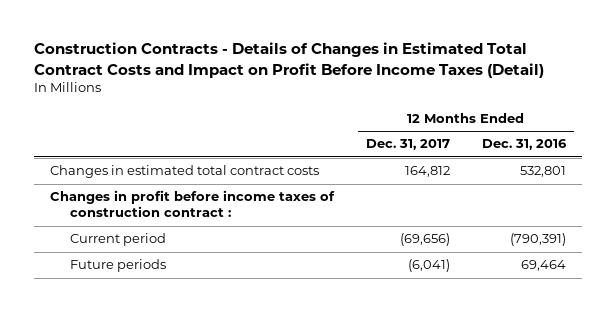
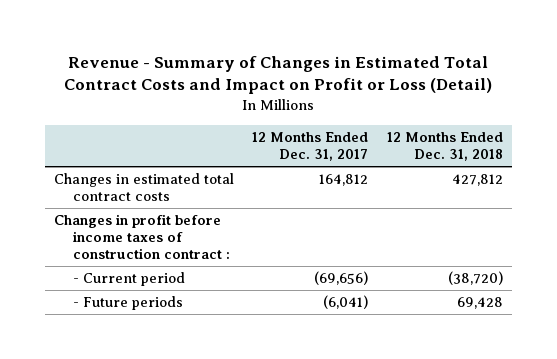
[34,42,545,78] Construction Contracts - Details of Changes in Estimated Total Contract Costs and Impact on Profit Before Income Taxes (Detail) -> [64,55,493,95] Revenue - Summary of Changes in Estimated Total Contract Costs and Impact on Profit or Loss (Detail)
[481,139,567,151] Dec. 31, 2016 -> none
none -> [386,131,503,161] 12 Months Ended Dec. 31, 2018
[70,233,167,247] Current period -> [73,272,186,287] - Current period
[70,259,167,273] Future periods -> [73,296,184,311] - Future periods

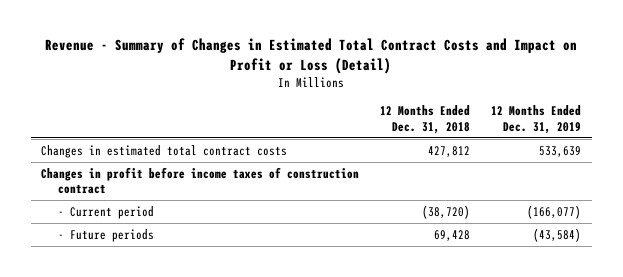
[252,131,369,161] 12 Months Ended Dec. 31, 2017 -> none
none -> [491,105,582,134] 12 Months Ended Dec. 31, 2019
[54,214,231,260] Changes in profit before income taxes of construction contract : -> [41,166,360,195] Changes in profit before income taxes of construction contract

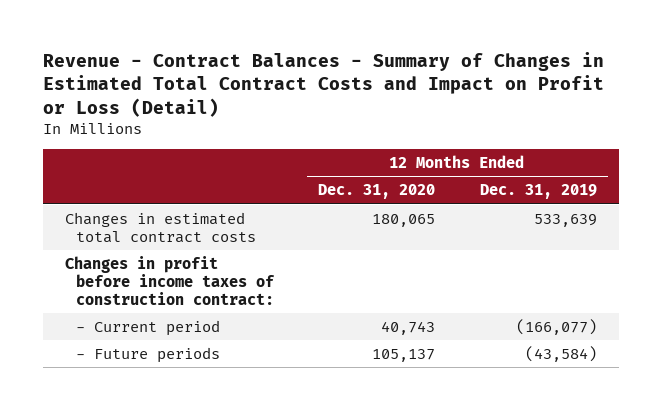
[45,38,578,74] Revenue - Summary of Changes in Estimated Total Contract Costs and Impact on Profit or Loss (Detail) -> [43,51,605,117] Revenue - Contract Balances - Summary of Changes in Estimated Total Contract Costs and Impact on Profit or Loss (Detail)
[380,105,471,134] 12 Months Ended Dec. 31, 2018 -> none
none -> [318,184,436,200] Dec. 31, 2020
[41,166,360,195] Changes in profit before income taxes of construction contract -> [65,255,276,306] Changes in profit before income taxes of construction contract:

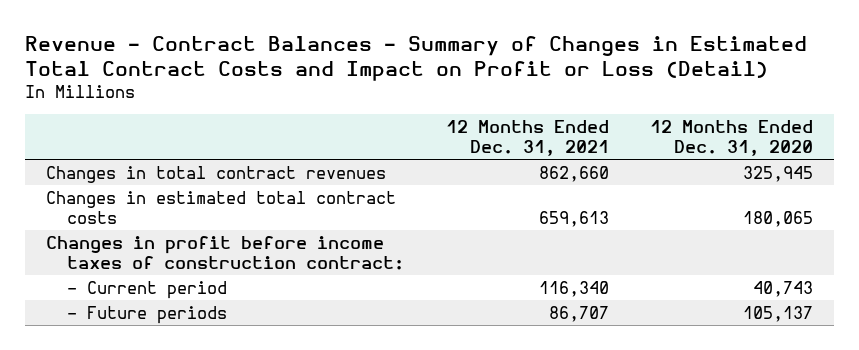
[479,184,597,200] Dec. 31, 2019 -> none
none -> [445,119,609,157] 12 Months Ended Dec. 31, 2021
none -> [45,165,386,183] Changes in total contract revenues

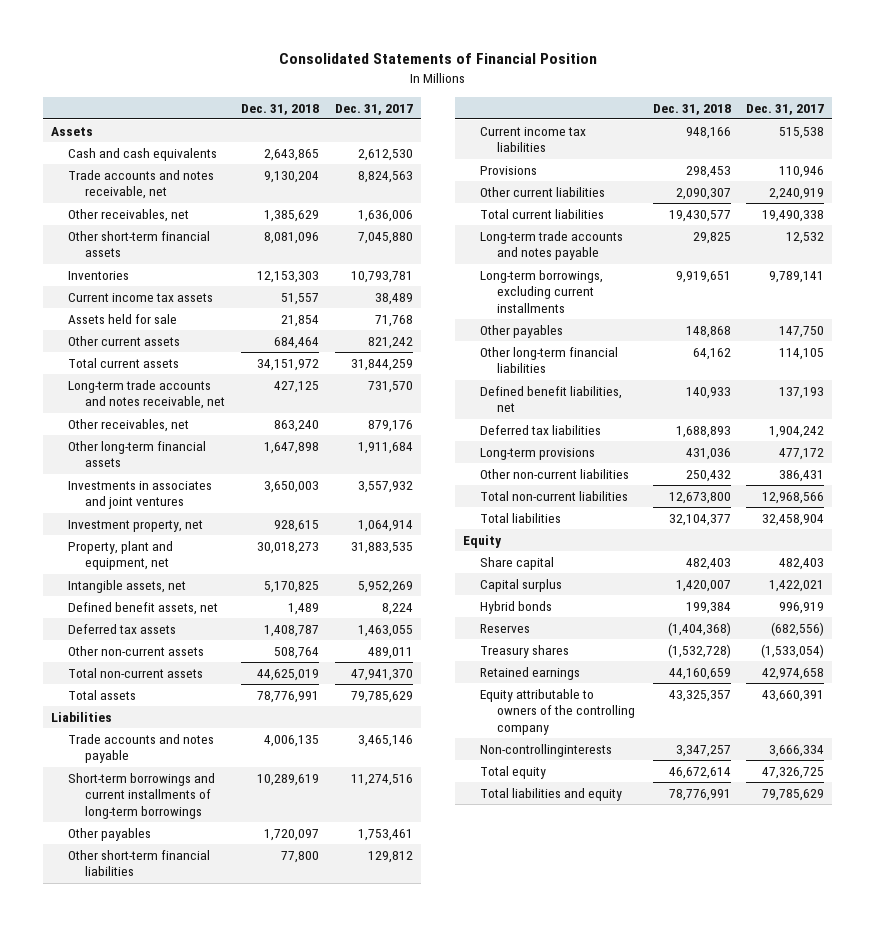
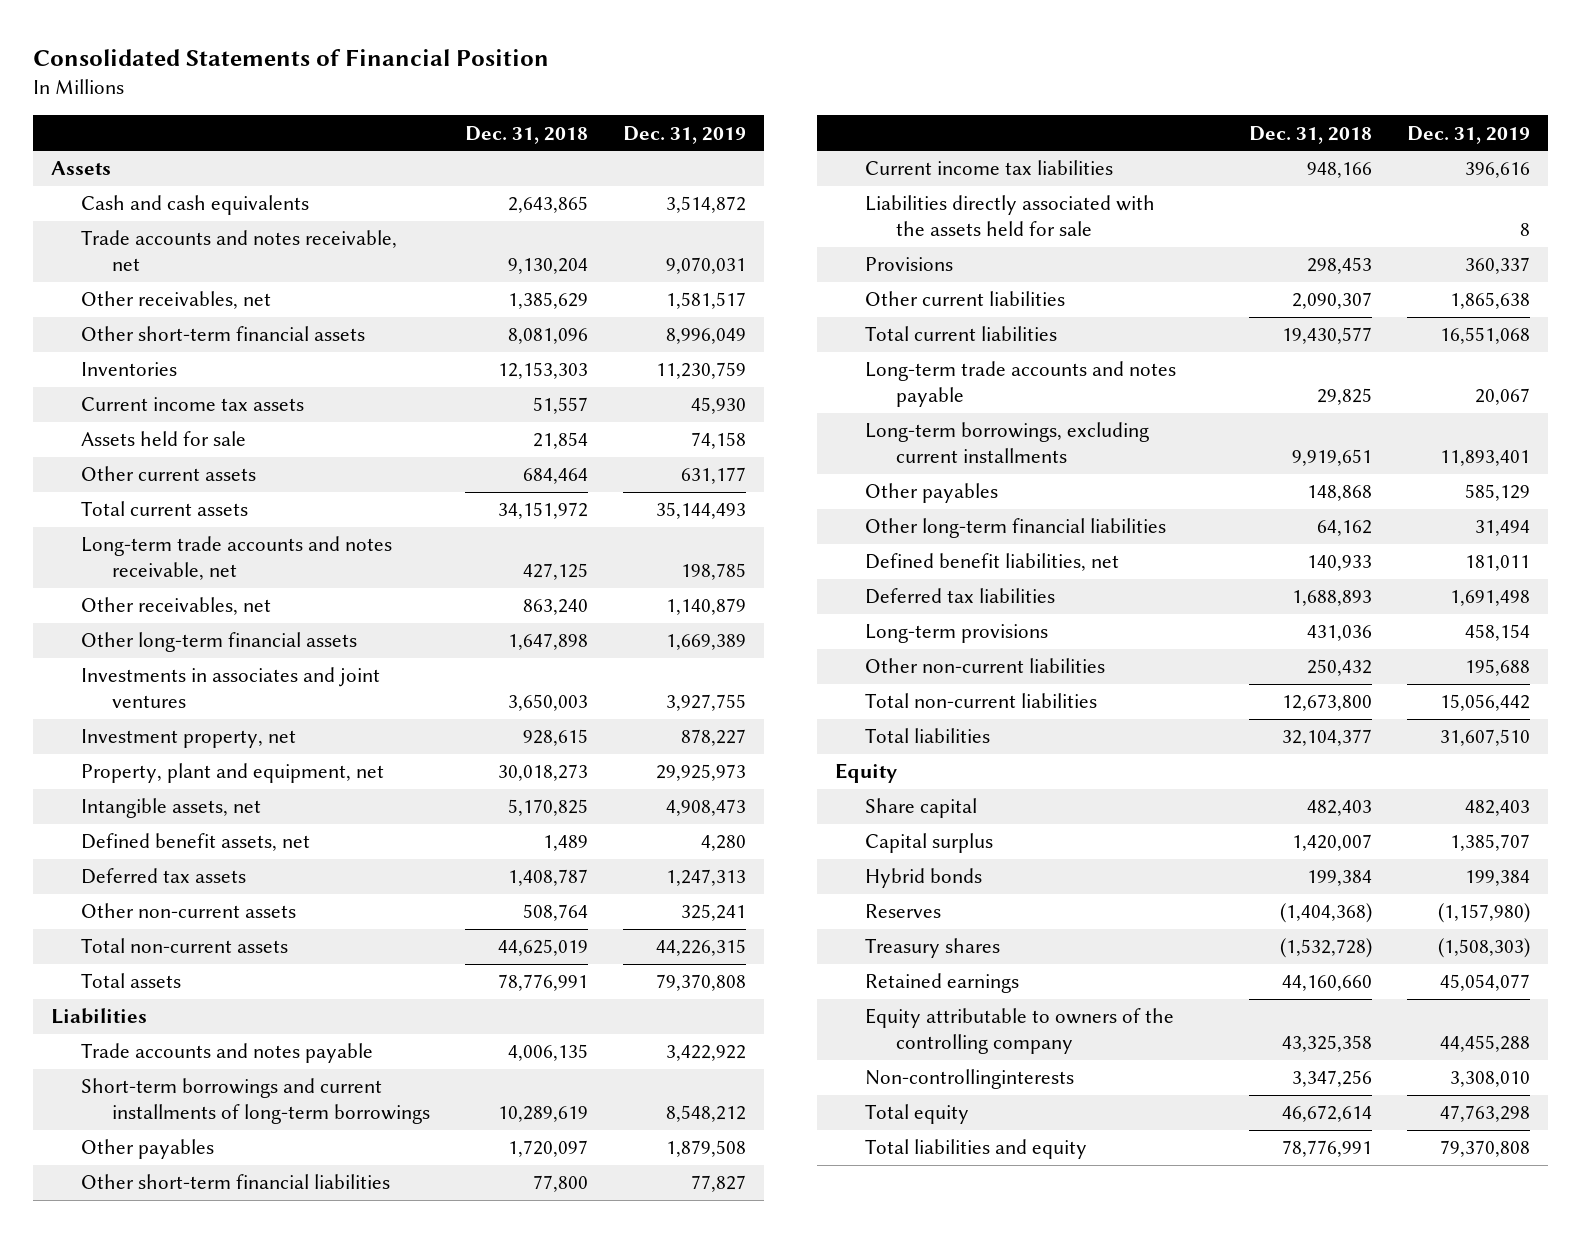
[334,103,413,115] Dec. 31, 2017 -> none
none -> [623,125,747,144] Dec. 31, 2019
none -> [865,195,1156,237] Liabilities directly associated with the assets held for sale
[668,668,731,681] 44,160,659 -> [1281,975,1372,992] 44,160,660
[668,690,731,703] 43,325,357 -> [1281,1035,1372,1053] 43,325,358
[675,745,731,758] 3,347,257 -> [1291,1070,1372,1088] 3,347,256

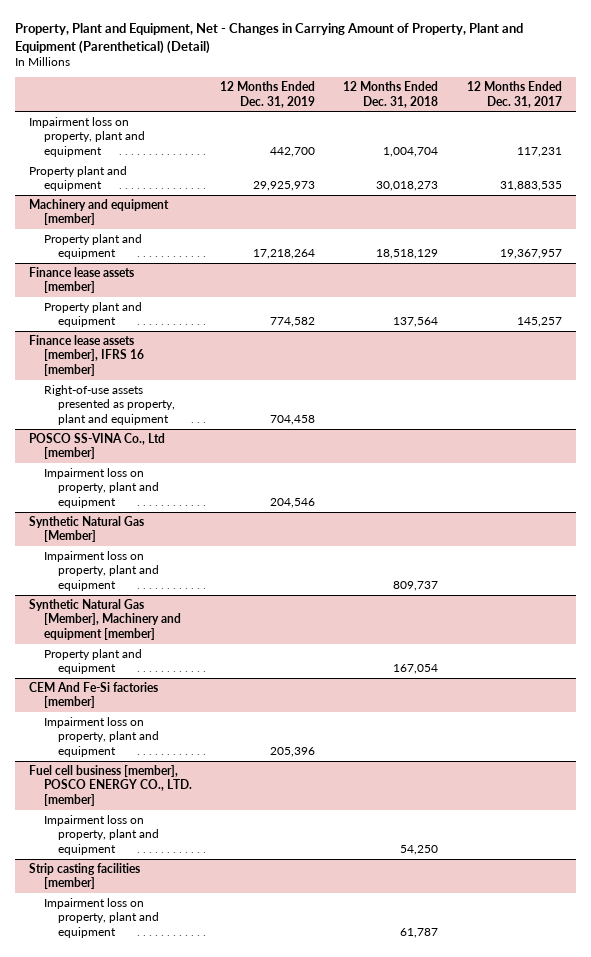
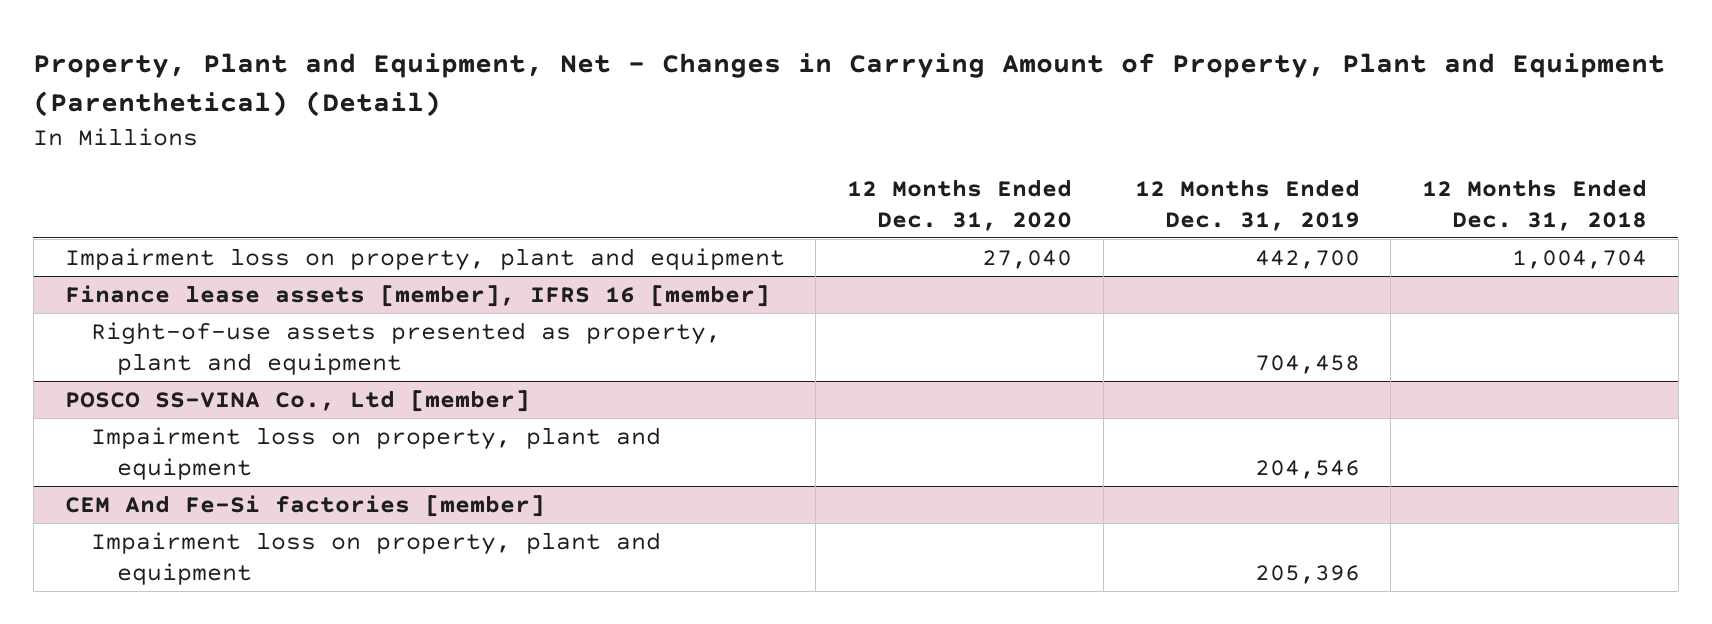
[466,80,562,108] 12 Months Ended Dec. 31, 2017 -> none
none -> [847,178,1073,231] 12 Months Ended Dec. 31, 2020
[29,165,128,192] Property plant and equipment -> none
[29,198,170,226] Machinery and equipment [member] -> none
[43,233,142,260] Property plant and equipment -> none
[29,266,135,294] Finance lease assets [member] -> none
[43,301,142,328] Property plant and equipment -> none
[29,515,145,543] Synthetic Natural Gas [Member] -> none
[43,550,159,592] Impairment loss on property, plant and equipment -> none
[29,598,181,641] Synthetic Natural Gas [Member], Machinery and equipment [member] -> none
[43,648,142,675] Property plant and equipment -> none
[29,764,192,807] Fuel cell business [member], POSCO ENERGY CO., LTD. [member] -> none
[43,814,159,856] Impairment loss on property, plant and equipment -> none
[29,862,141,890] Strip casting facilities [member] -> none
[43,897,159,939] Impairment loss on property, plant and equipment -> none

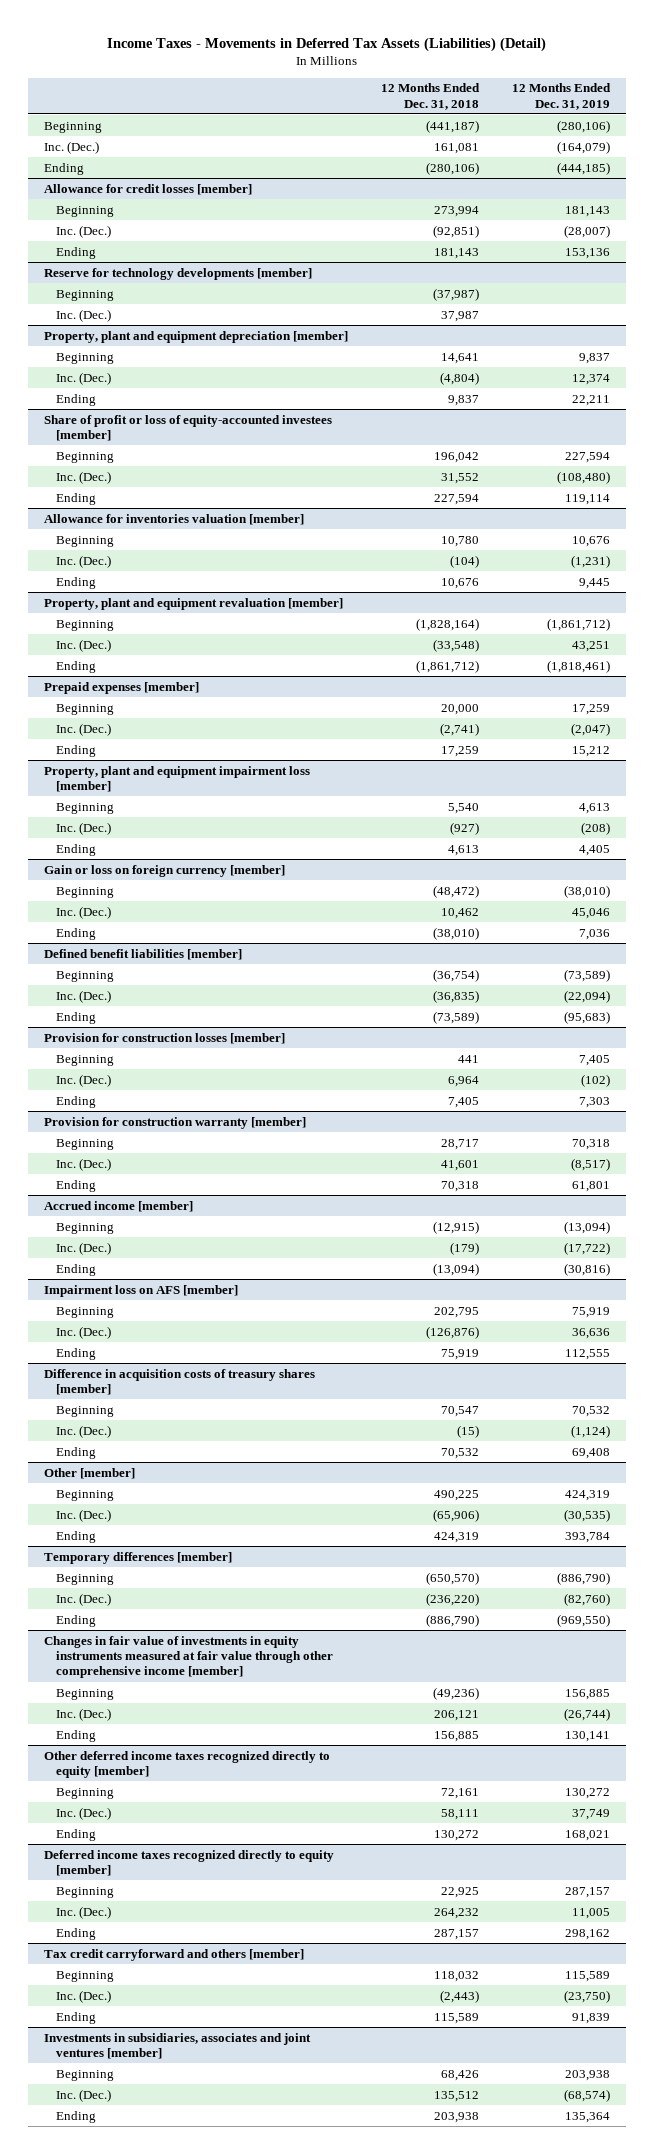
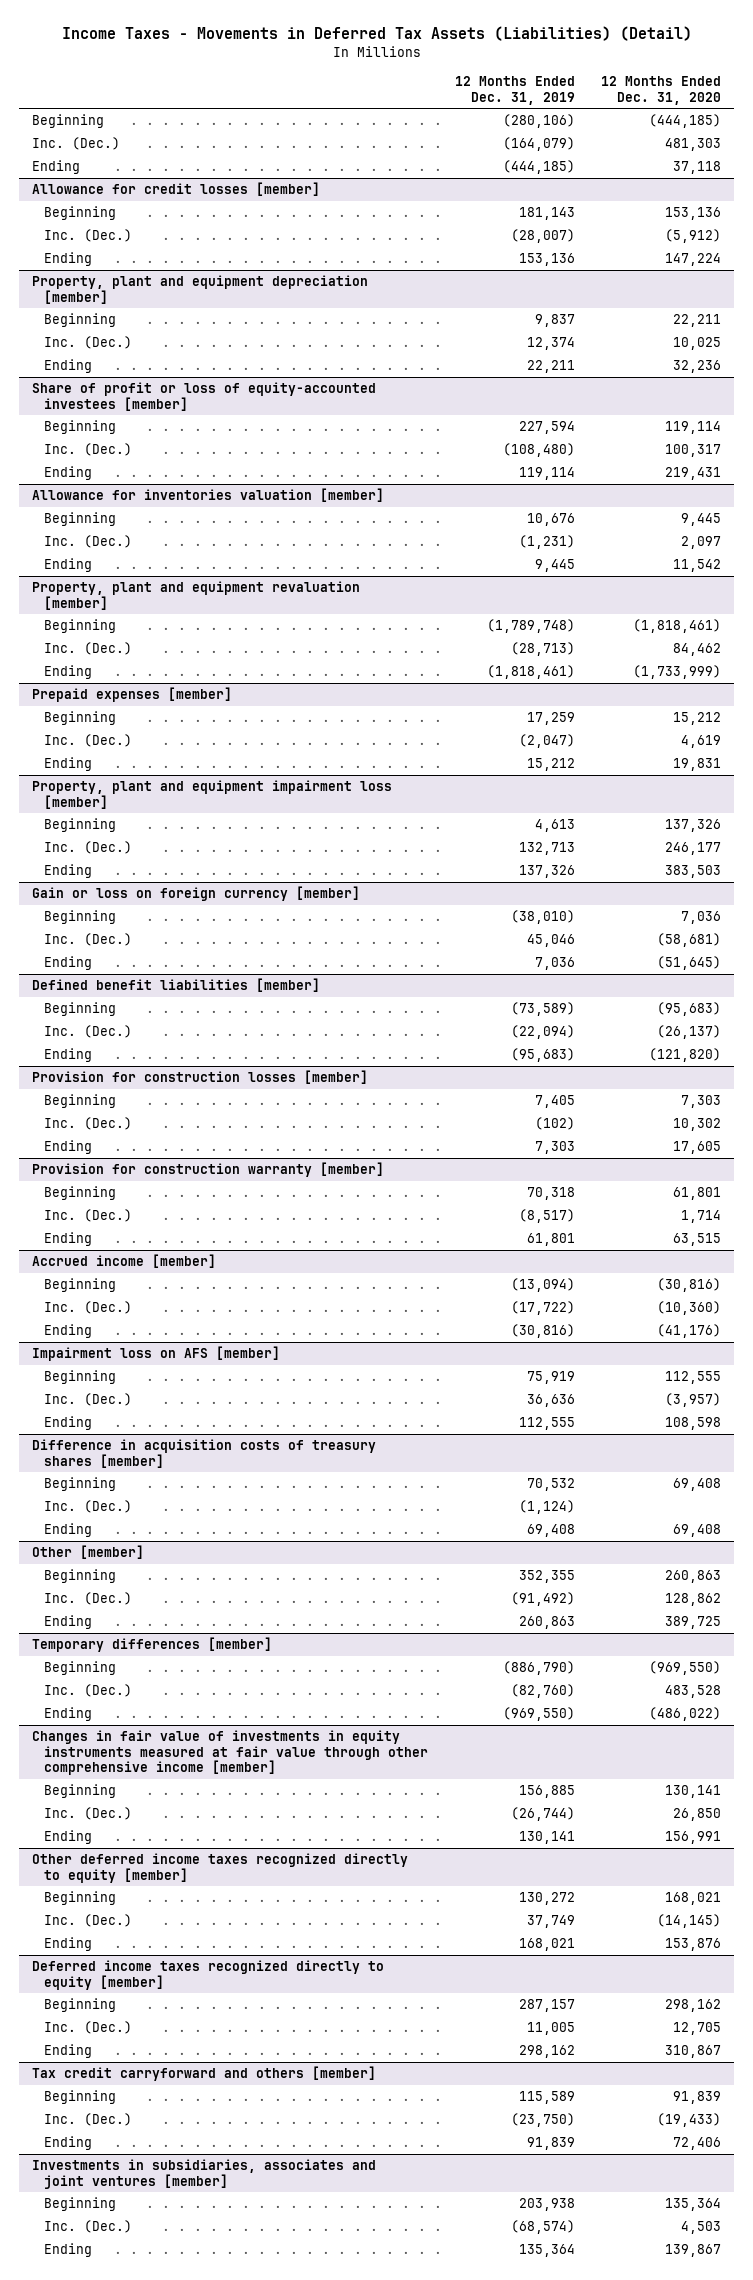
[380,83,480,110] 12 Months Ended Dec. 31, 2018 -> none
none -> [601,75,722,105] 12 Months Ended Dec. 31, 2020
[44,267,313,280] Reserve for technology developments [member] -> none
[55,289,114,301] Beginning -> none
[55,308,111,322] Inc. (Dec.) -> none
[546,617,610,631] (1,861,712) -> [486,619,575,634] (1,789,748)
[571,640,610,652] 43,251 -> [510,642,575,657] (28,713)
[580,821,610,835] (208) -> [518,842,575,856] 132,713
[578,844,610,856] 4,405 -> [518,865,575,879] 137,326
[564,1489,610,1501] 424,319 -> [518,1570,575,1584] 352,355
[563,1508,610,1522] (30,535) -> [510,1592,575,1607] (91,492)
[564,1531,610,1543] 393,784 -> [518,1616,575,1630] 260,863

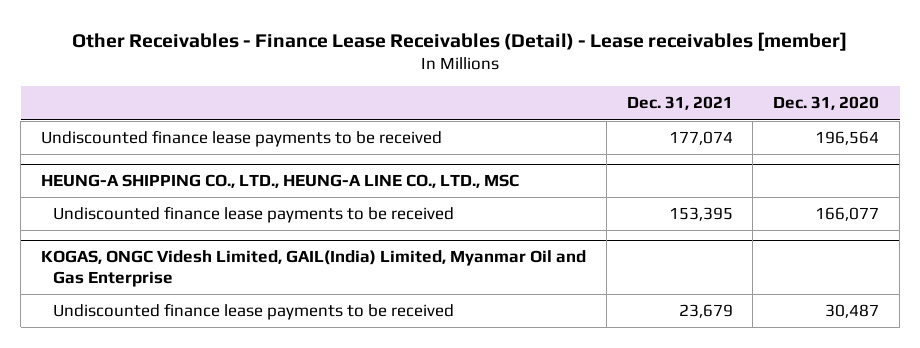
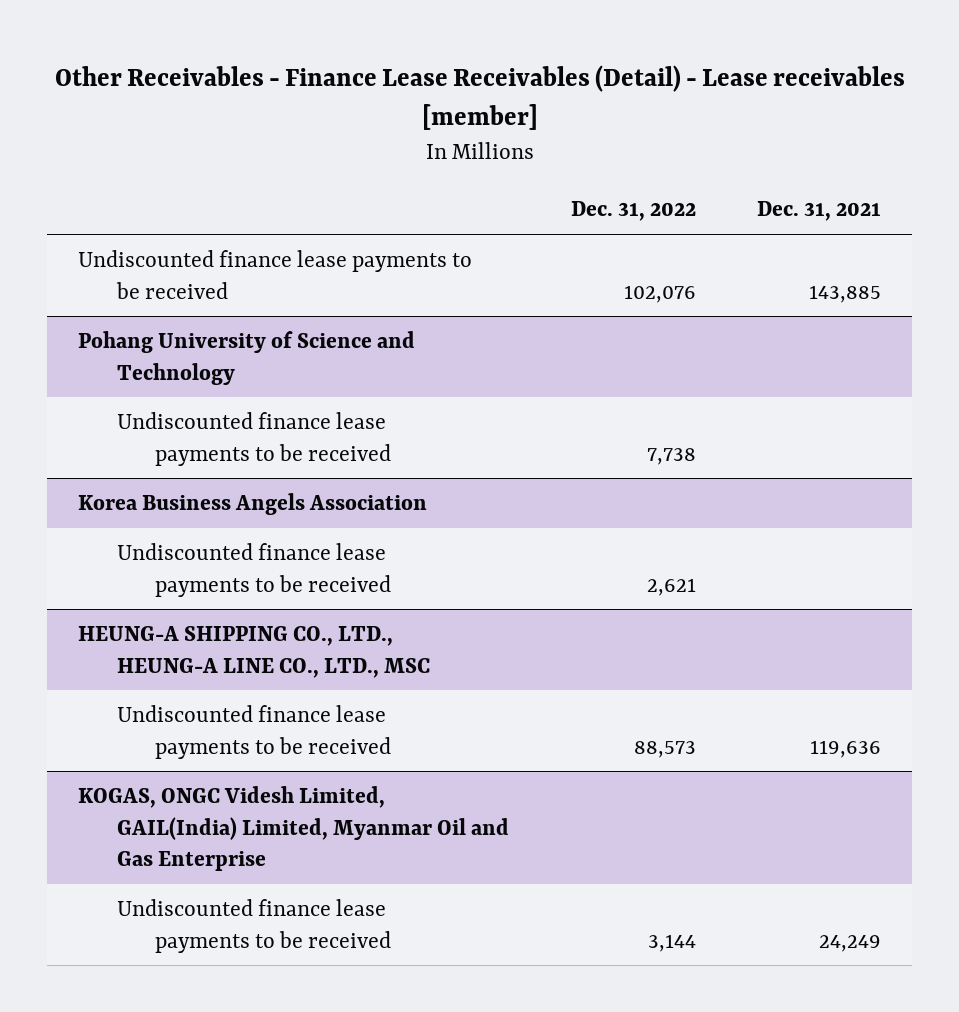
[773,96,880,111] Dec. 31, 2020 -> none
none -> [570,201,696,222] Dec. 31, 2022
[668,131,733,146] 177,074 -> [809,284,882,303] 143,885
none -> [77,331,415,385] Pohang University of Science and Technology
none -> [116,412,392,466] Undiscounted finance lease payments to be received
none -> [77,493,427,516] Korea Business Angels Association
none -> [116,543,392,597] Undiscounted finance lease payments to be received
[668,207,733,222] 153,395 -> [810,739,882,758] 119,636
[678,304,733,319] 23,679 -> [819,934,882,952] 24,249

